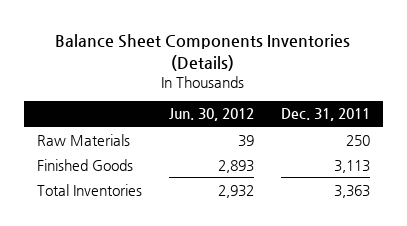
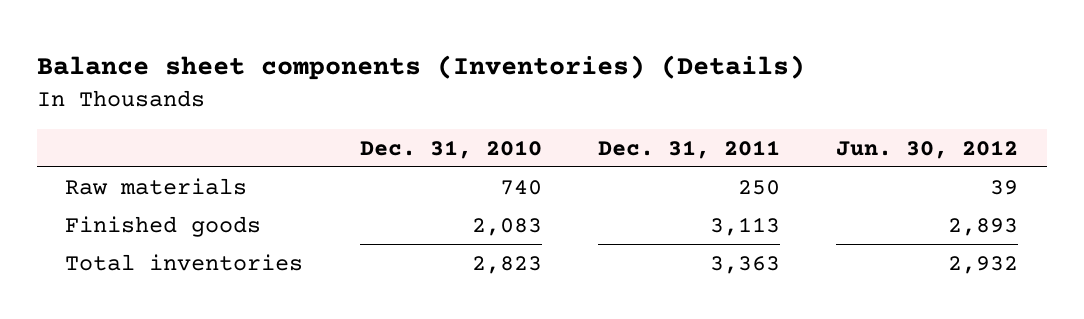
[55,33,351,71] Balance Sheet Components Inventories (Details) -> [37,54,806,80] Balance sheet components (Inventories) (Details)
none -> [359,139,542,159] Dec. 31, 2010
[37,133,131,146] Raw Materials -> [65,177,248,195] Raw materials
[37,158,134,171] Finished Goods -> [65,215,262,237] Finished goods
[37,183,143,196] Total Inventories -> [65,253,304,271] Total inventories

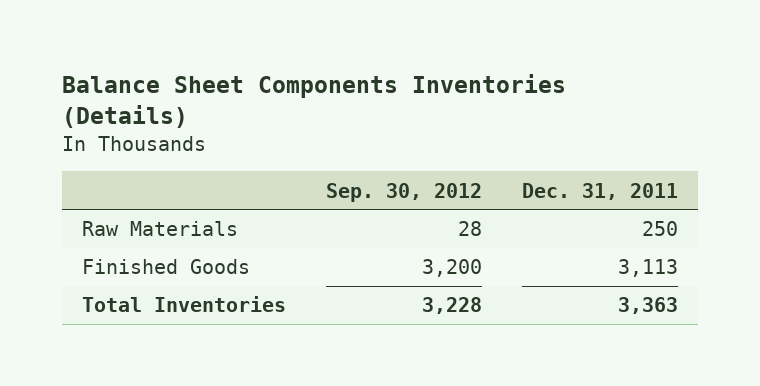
[37,54,806,80] Balance sheet components (Inventories) (Details) -> [61,74,566,129] Balance Sheet Components Inventories (Details)
[359,139,542,159] Dec. 31, 2010 -> none
[836,139,1019,159] Jun. 30, 2012 -> none
none -> [326,182,483,202] Sep. 30, 2012
[65,177,248,195] Raw materials -> [82,221,239,237] Raw Materials
[65,215,262,237] Finished goods -> [82,259,251,275] Finished Goods
[65,253,304,271] Total inventories -> [82,296,287,313] Total Inventories

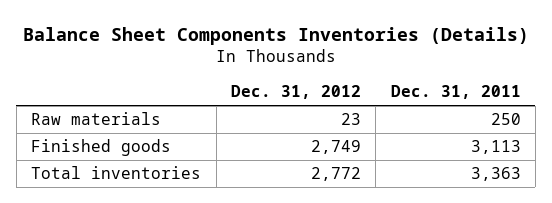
[326,182,483,202] Sep. 30, 2012 -> none
none -> [230,85,361,100] Dec. 31, 2012
[82,221,239,237] Raw Materials -> [31,112,162,126] Raw materials
[82,259,251,275] Finished Goods -> [31,139,172,157] Finished goods
[82,296,287,313] Total Inventories -> [31,166,202,180] Total inventories

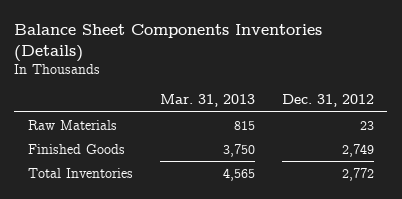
[390,85,521,100] Dec. 31, 2011 -> none
none -> [159,94,255,108] Mar. 31, 2013
[31,112,162,126] Raw materials -> [27,119,117,130] Raw Materials
[31,139,172,157] Finished goods -> [27,143,125,154] Finished Goods
[31,166,202,180] Total inventories -> [27,167,133,178] Total Inventories

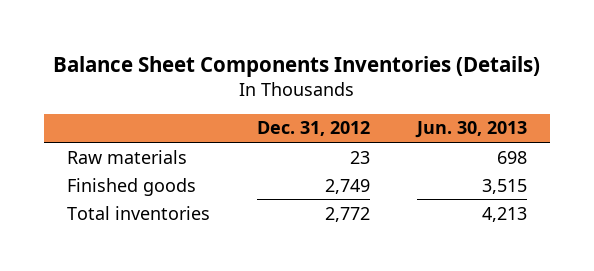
[159,94,255,108] Mar. 31, 2013 -> none
none -> [414,121,527,139] Jun. 30, 2013
[27,119,117,130] Raw Materials -> [67,149,188,164] Raw materials
[27,143,125,154] Finished Goods -> [67,177,197,196] Finished goods
[27,167,133,178] Total Inventories -> [67,205,211,220] Total inventories

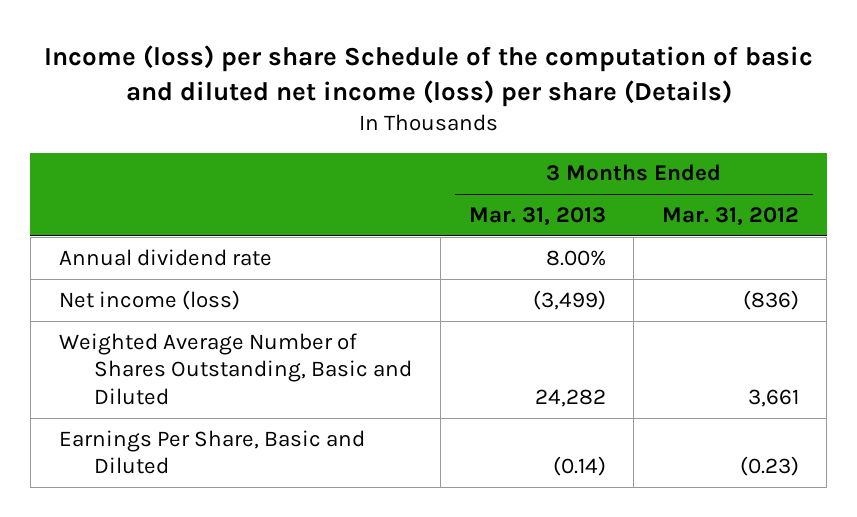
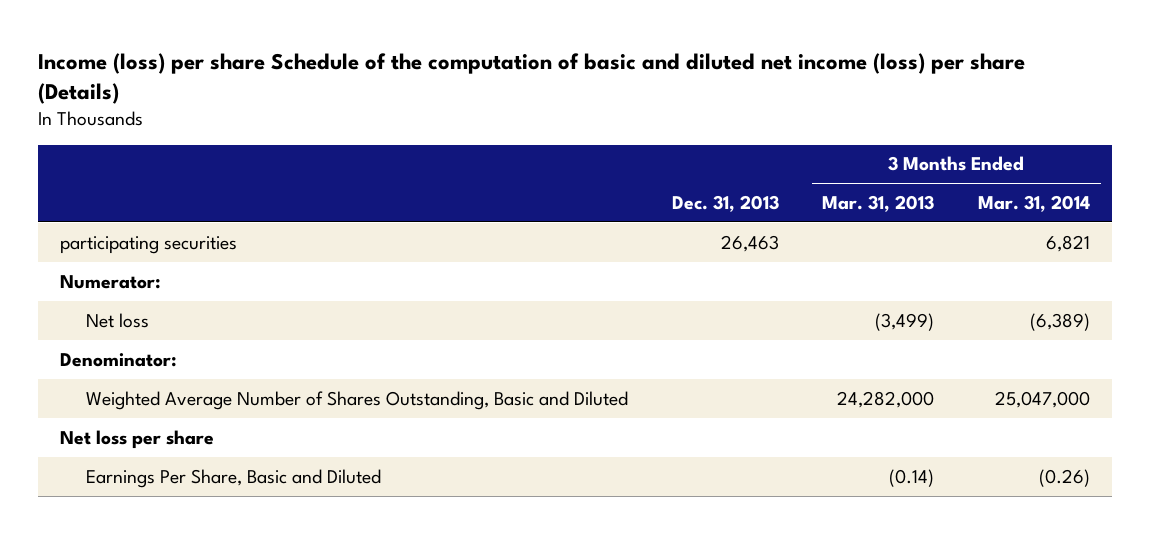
[661,207,799,227] Mar. 31, 2012 -> none
none -> [671,194,779,212] Dec. 31, 2013
none -> [978,194,1091,212] Mar. 31, 2014
[58,248,272,266] Annual dividend rate -> none
none -> [60,235,238,254] participating securities
none -> [60,274,162,289] Numerator:
[58,289,240,310] Net income (loss) -> [86,312,150,328] Net loss
none -> [60,352,178,367] Denominator:
[534,389,606,408] 24,282 -> [837,390,935,408] 24,282,000
none -> [60,429,215,449] Net loss per share

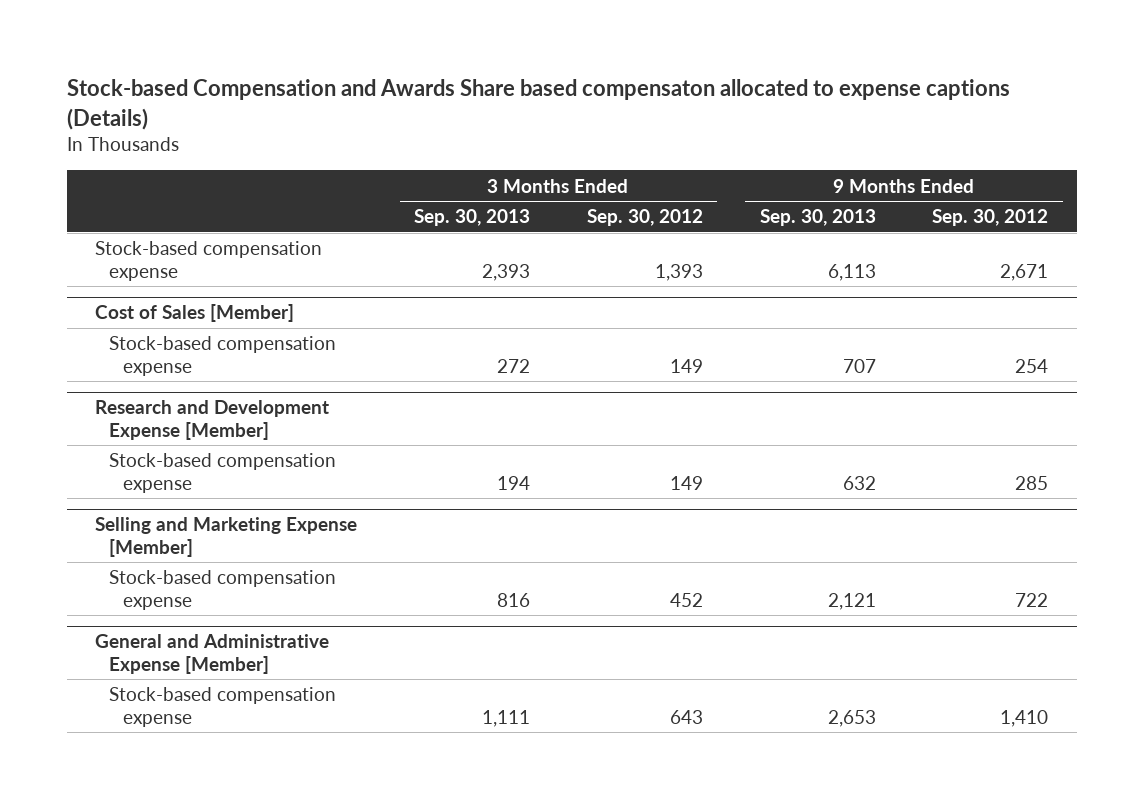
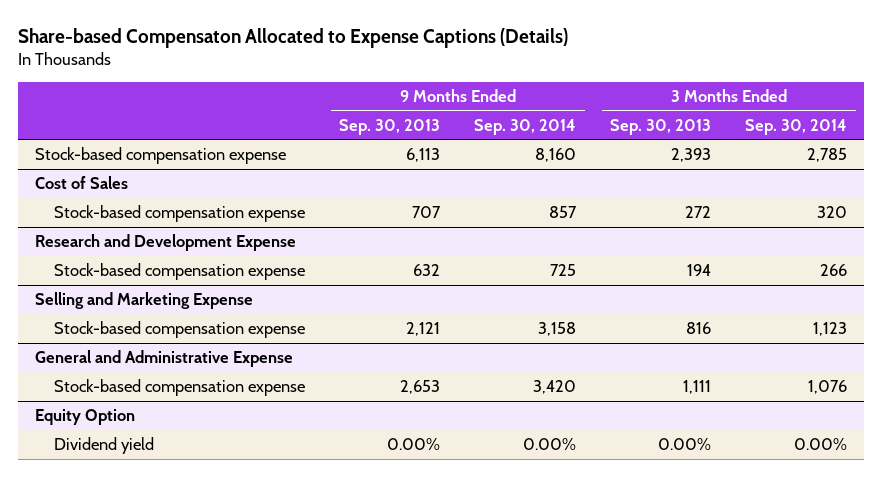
[66,79,1010,130] Stock-based Compensation and Awards Share based compensaton allocated to expense captions (Details) -> [18,28,569,49] Share-based Compensaton Allocated to Expense Captions (Details)
[586,209,703,227] Sep. 30, 2012 -> none
[932,209,1049,227] Sep. 30, 2012 -> none
none -> [474,118,577,135] Sep. 30, 2014
none -> [745,118,848,135] Sep. 30, 2014
[94,304,294,323] Cost of Sales [Member] -> [35,176,129,190] Cost of Sales
[94,400,329,440] Research and Development Expense [Member] -> [35,234,297,252] Research and Development Expense
[94,517,357,557] Selling and Marketing Expense [Member] -> [35,292,254,310] Selling and Marketing Expense
[94,634,329,674] General and Administrative Expense [Member] -> [35,350,294,368] General and Administrative Expense
none -> [35,409,136,426] Equity Option
none -> [54,437,155,455] Dividend yield

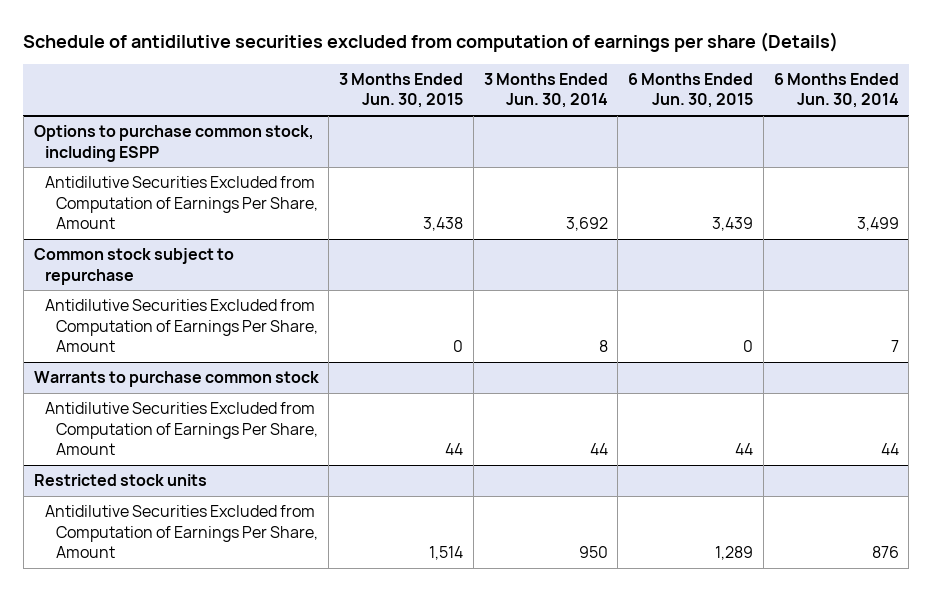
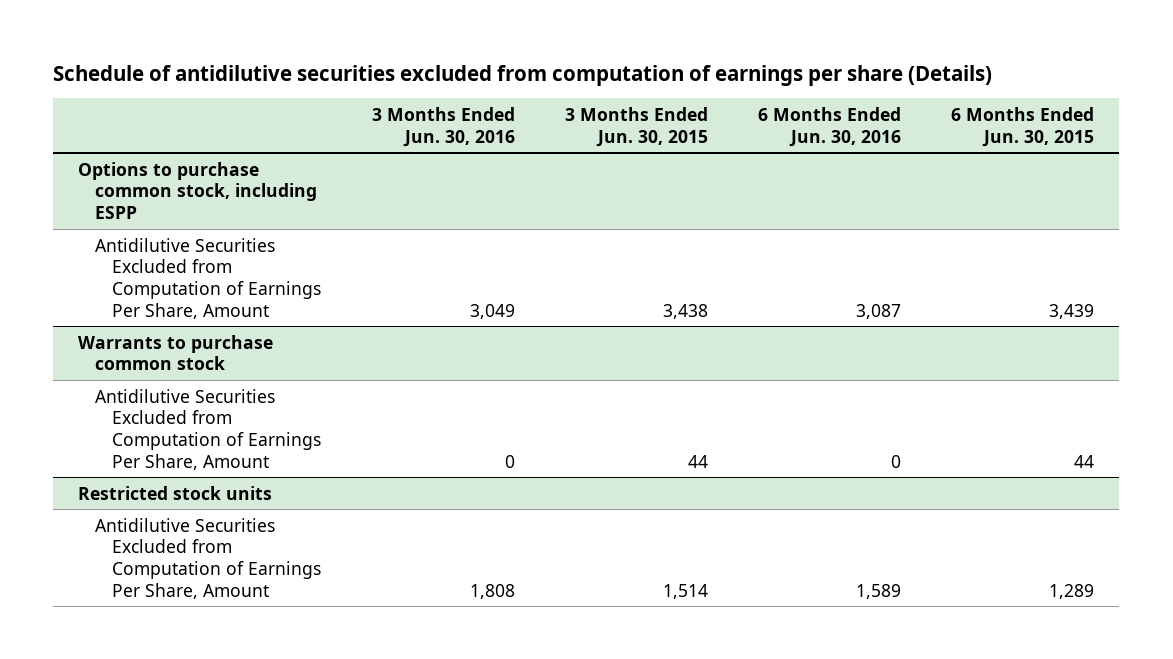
[483,73,608,109] 3 Months Ended Jun. 30, 2014 -> none
[773,73,899,109] 6 Months Ended Jun. 30, 2014 -> none
none -> [371,106,515,147] 3 Months Ended Jun. 30, 2016
none -> [758,106,902,147] 6 Months Ended Jun. 30, 2016
[33,248,234,285] Common stock subject to repurchase -> none
[44,299,319,352] Antidilutive Securities Excluded from Computation of Earnings Per Share, Amount -> none

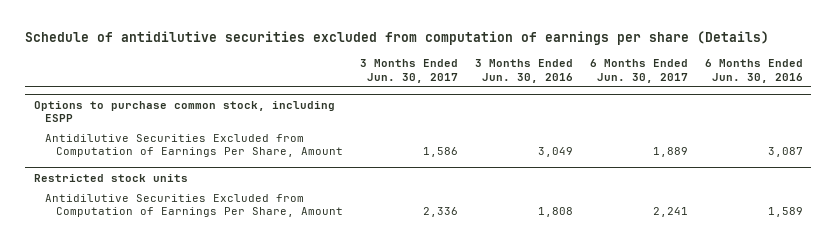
[564,106,708,147] 3 Months Ended Jun. 30, 2015 -> none
[951,106,1095,147] 6 Months Ended Jun. 30, 2015 -> none
none -> [360,59,459,83] 3 Months Ended Jun. 30, 2017
none -> [589,59,688,83] 6 Months Ended Jun. 30, 2017
[78,334,274,371] Warrants to purchase common stock -> none
[95,388,322,470] Antidilutive Securities Excluded from Computation of Earnings Per Share, Amount -> none

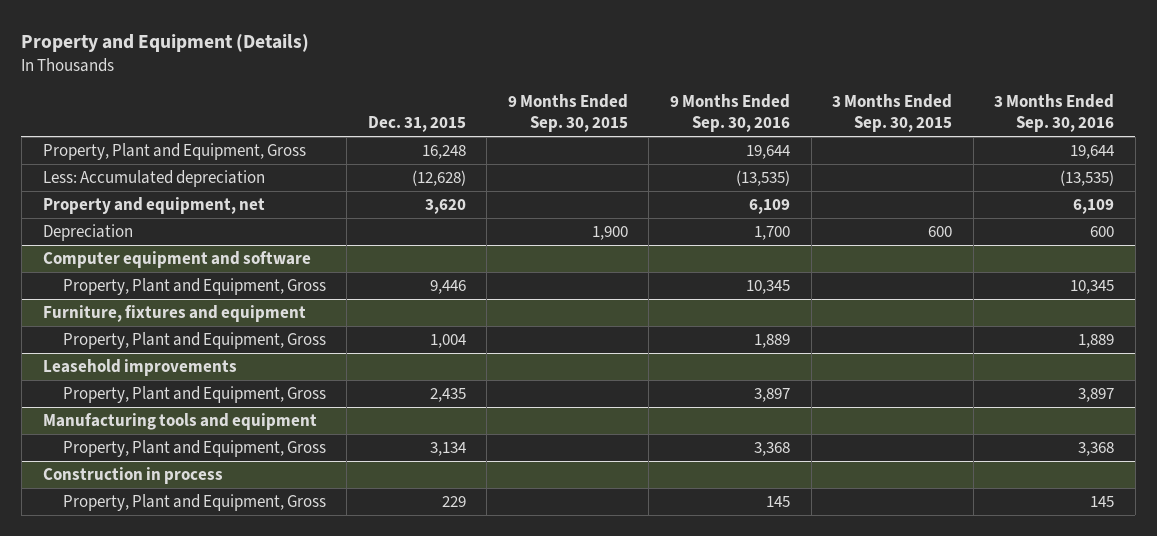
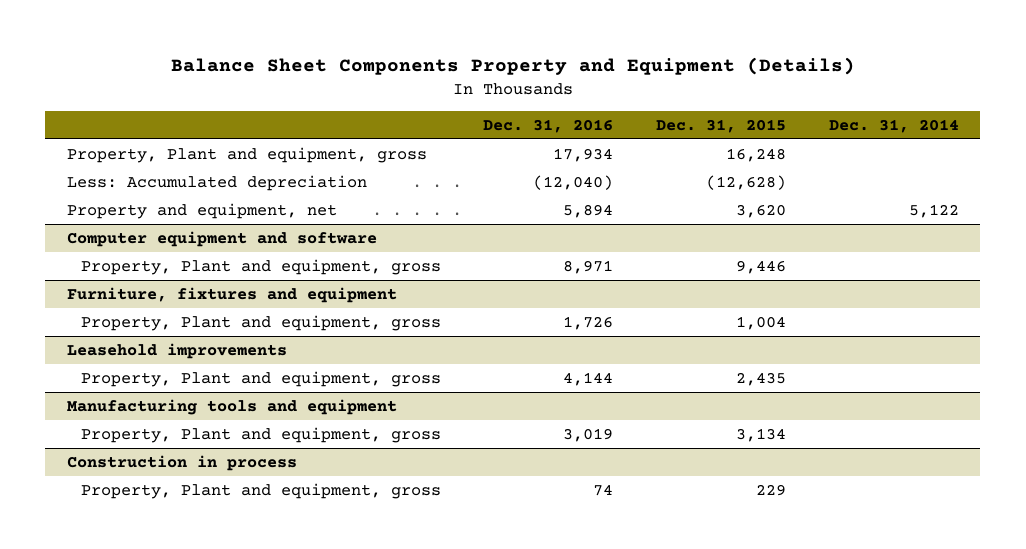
[21,33,310,52] Property and Equipment (Details) -> [170,57,855,76] Balance Sheet Components Property and Equipment (Details)
[507,93,628,133] 9 Months Ended Sep. 30, 2015 -> none
[670,93,791,133] 9 Months Ended Sep. 30, 2016 -> none
[832,93,953,133] 3 Months Ended Sep. 30, 2015 -> none
[994,93,1115,133] 3 Months Ended Sep. 30, 2016 -> none
none -> [483,118,614,133] Dec. 31, 2016
none -> [828,118,959,133] Dec. 31, 2014
[42,143,306,161] Property, Plant and Equipment, Gross -> [66,146,427,163] Property, Plant and equipment, gross
[42,224,133,242] Depreciation -> none
[62,278,326,296] Property, Plant and Equipment, Gross -> [80,258,441,275] Property, Plant and equipment, gross
[62,332,326,350] Property, Plant and Equipment, Gross -> [80,314,441,331] Property, Plant and equipment, gross
[62,386,326,404] Property, Plant and Equipment, Gross -> [80,370,441,387] Property, Plant and equipment, gross
[62,440,326,458] Property, Plant and Equipment, Gross -> [80,426,441,443] Property, Plant and equipment, gross
[62,494,326,512] Property, Plant and Equipment, Gross -> [80,482,441,499] Property, Plant and equipment, gross

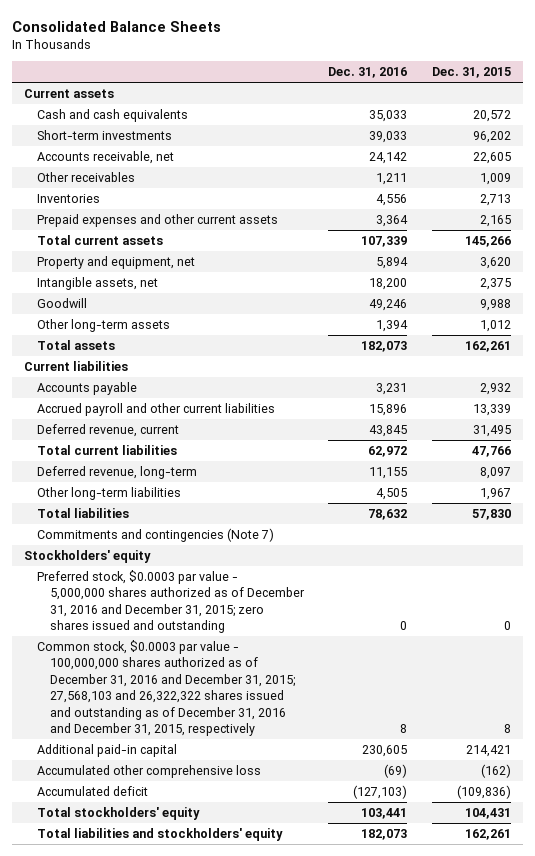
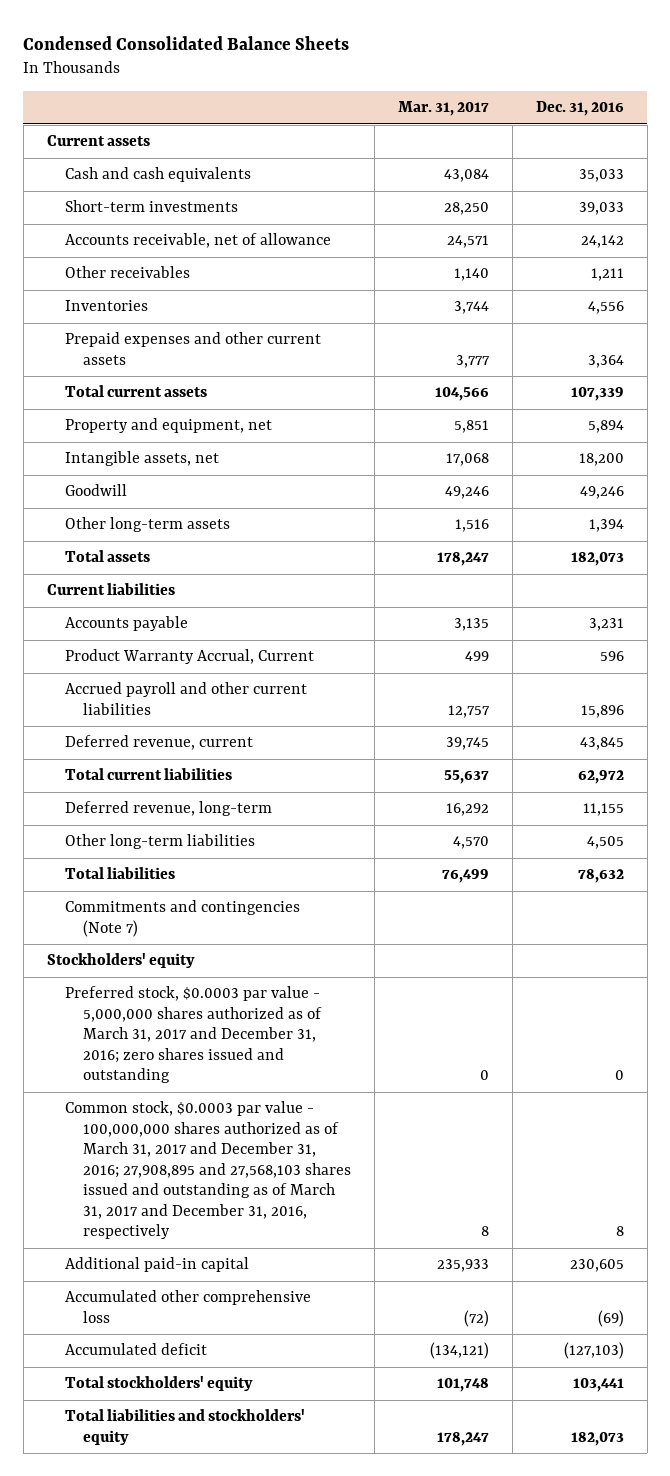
[12,20,222,32] Consolidated Balance Sheets -> [23,35,350,50] Condensed Consolidated Balance Sheets
[431,67,511,79] Dec. 31, 2015 -> none
none -> [397,100,489,116] Mar. 31, 2017
[37,150,175,164] Accounts receivable, net -> [64,233,331,249] Accounts receivable, net of allowance
none -> [64,649,314,665] Product Warranty Accrual, Current
[37,569,305,634] Preferred stock, $0.0003 par value - 5,000,000 shares authorized as of December 31, 2016 and December 31, 2015; zero shares issued and outstanding -> [64,986,322,1084] Preferred stock, $0.0003 par value - 5,000,000 shares authorized as of March 31, 2017 and December 31, 2016; zero shares issued and outstanding
[37,639,295,736] Common stock, $0.0003 par value - 100,000,000 shares authorized as of December 31, 2016 and December 31, 2015; 27,568,103 and 26,322,322 shares issued and outstanding as of December 31, 2016 and December 31, 2015, respectively -> [64,1101,351,1239] Common stock, $0.0003 par value - 100,000,000 shares authorized as of March 31, 2017 and December 31, 2016; 27,908,895 and 27,568,103 shares issued and outstanding as of March 31, 2017 and December 31, 2016, respectively

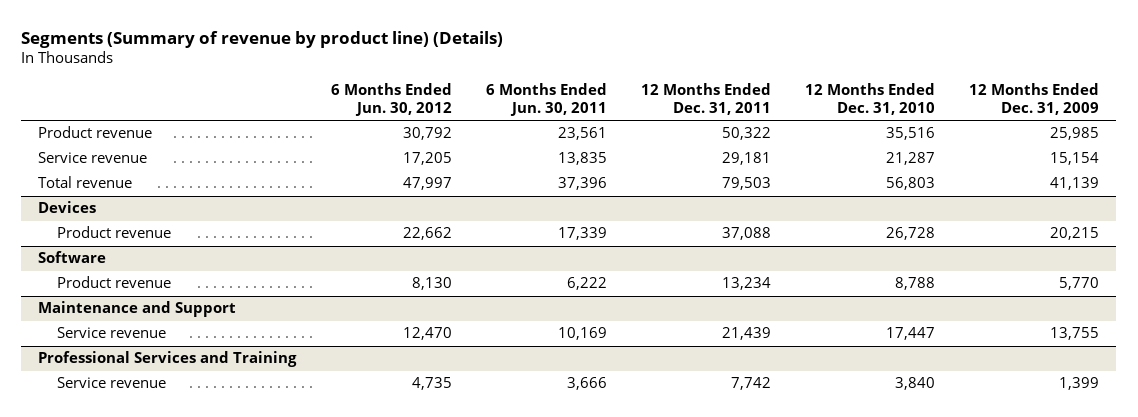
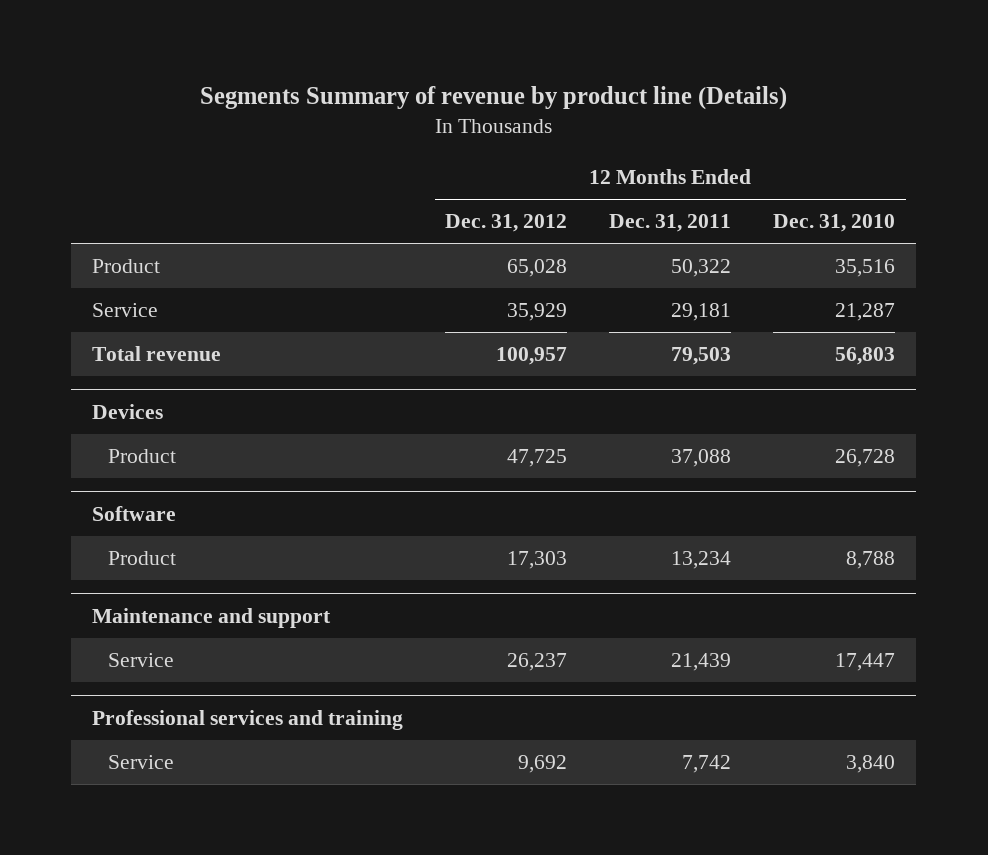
[21,30,504,48] Segments (Summary of revenue by product line) (Details) -> [199,86,787,111] Segments Summary of revenue by product line (Details)
[330,82,452,116] 6 Months Ended Jun. 30, 2012 -> none
[485,82,607,116] 6 Months Ended Jun. 30, 2011 -> none
[969,82,1100,115] 12 Months Ended Dec. 31, 2009 -> none
none -> [445,214,568,233] Dec. 31, 2012
[38,126,153,139] Product revenue -> [92,259,161,274] Product
[38,152,148,164] Service revenue -> [92,303,159,318] Service
[56,226,171,239] Product revenue -> [108,449,177,464] Product
[56,276,171,289] Product revenue -> [108,551,177,566] Product
[38,301,237,318] Maintenance and Support -> [92,607,332,628] Maintenance and support
[56,327,166,339] Service revenue -> [108,653,175,668] Service
[38,351,298,368] Professional Services and Training -> [92,709,404,730] Professional services and training
[56,377,166,389] Service revenue -> [108,755,175,770] Service

